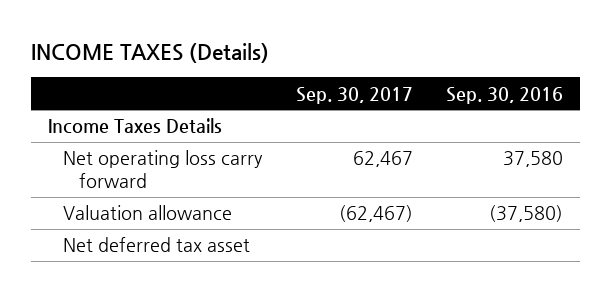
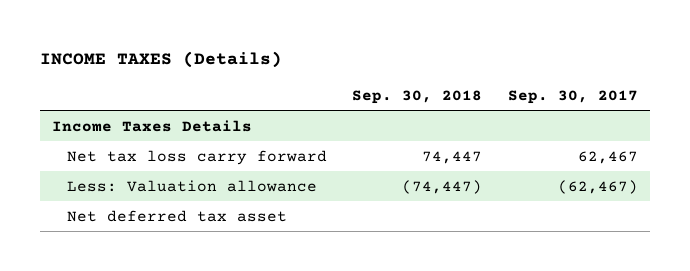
[446,86,564,104] Sep. 30, 2016 -> none
none -> [352,89,483,104] Sep. 30, 2018
[63,150,264,189] Net operating loss carry forward -> [66,149,327,165] Net tax loss carry forward
[63,205,233,221] Valuation allowance -> [66,179,317,192] Less: Valuation allowance

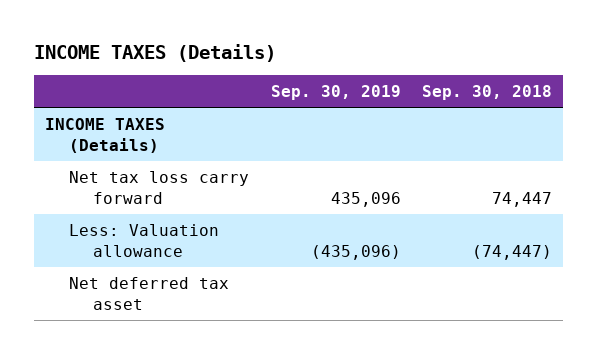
[507,89,638,104] Sep. 30, 2017 -> none
none -> [270,85,401,101] Sep. 30, 2019
[52,119,253,132] Income Taxes Details -> [44,118,165,153] INCOME TAXES (Details)

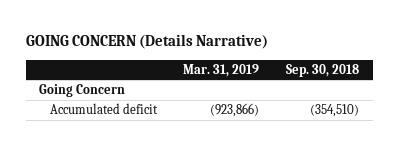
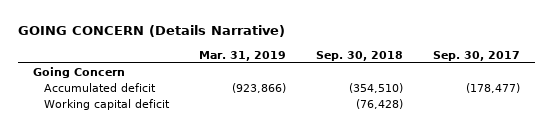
none -> [432,50,520,61] Sep. 30, 2017
none -> [43,99,170,111] Working capital deficit

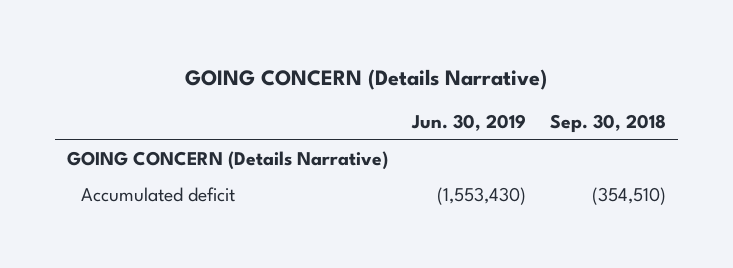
[198,50,286,61] Mar. 31, 2019 -> none
[432,50,520,61] Sep. 30, 2017 -> none
none -> [410,114,526,132] Jun. 30, 2019
[33,67,126,79] Going Concern -> [66,151,388,171] GOING CONCERN (Details Narrative)
[43,99,170,111] Working capital deficit -> none

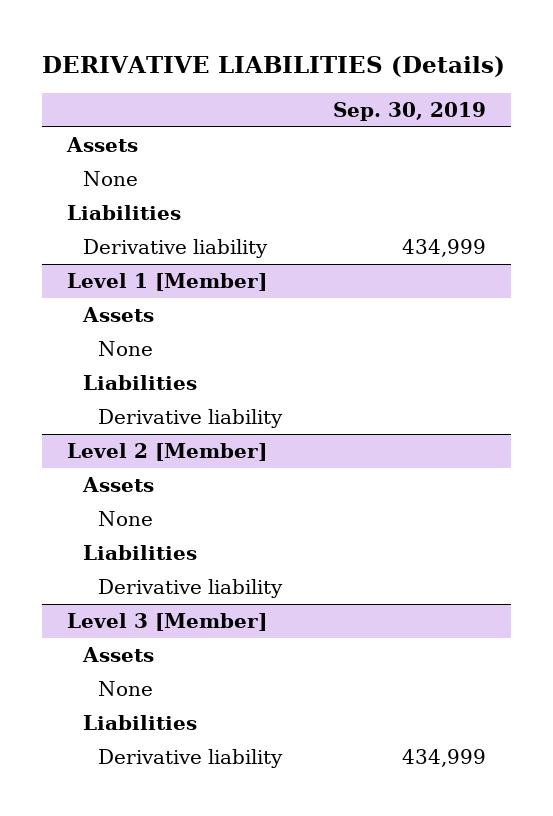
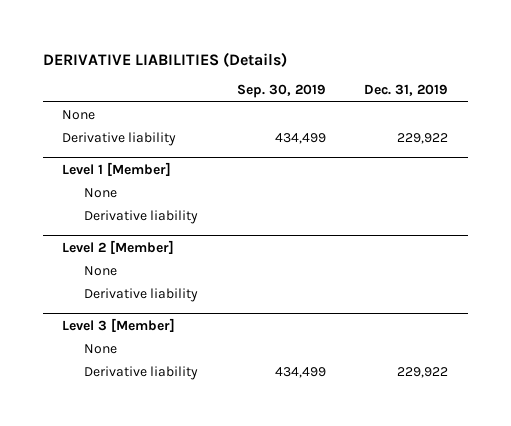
none -> [364,84,449,97] Dec. 31, 2019
[66,137,139,153] Assets -> none
[67,205,182,221] Liabilities -> none
[402,239,487,258] 434,999 -> [274,132,326,144] 434,499
[81,307,154,323] Assets -> none
[82,375,197,391] Liabilities -> none
[81,477,154,493] Assets -> none
[82,545,197,561] Liabilities -> none
[81,647,154,663] Assets -> none
[82,715,197,731] Liabilities -> none
[402,749,487,768] 434,999 -> [274,366,326,378] 434,499

